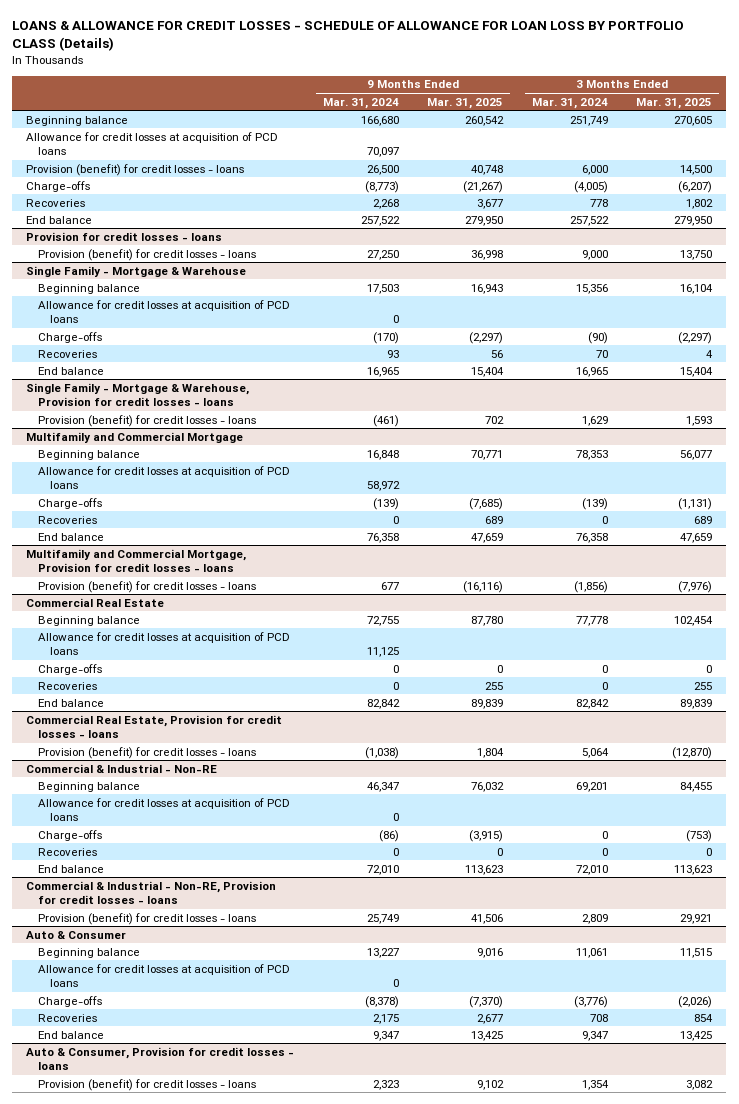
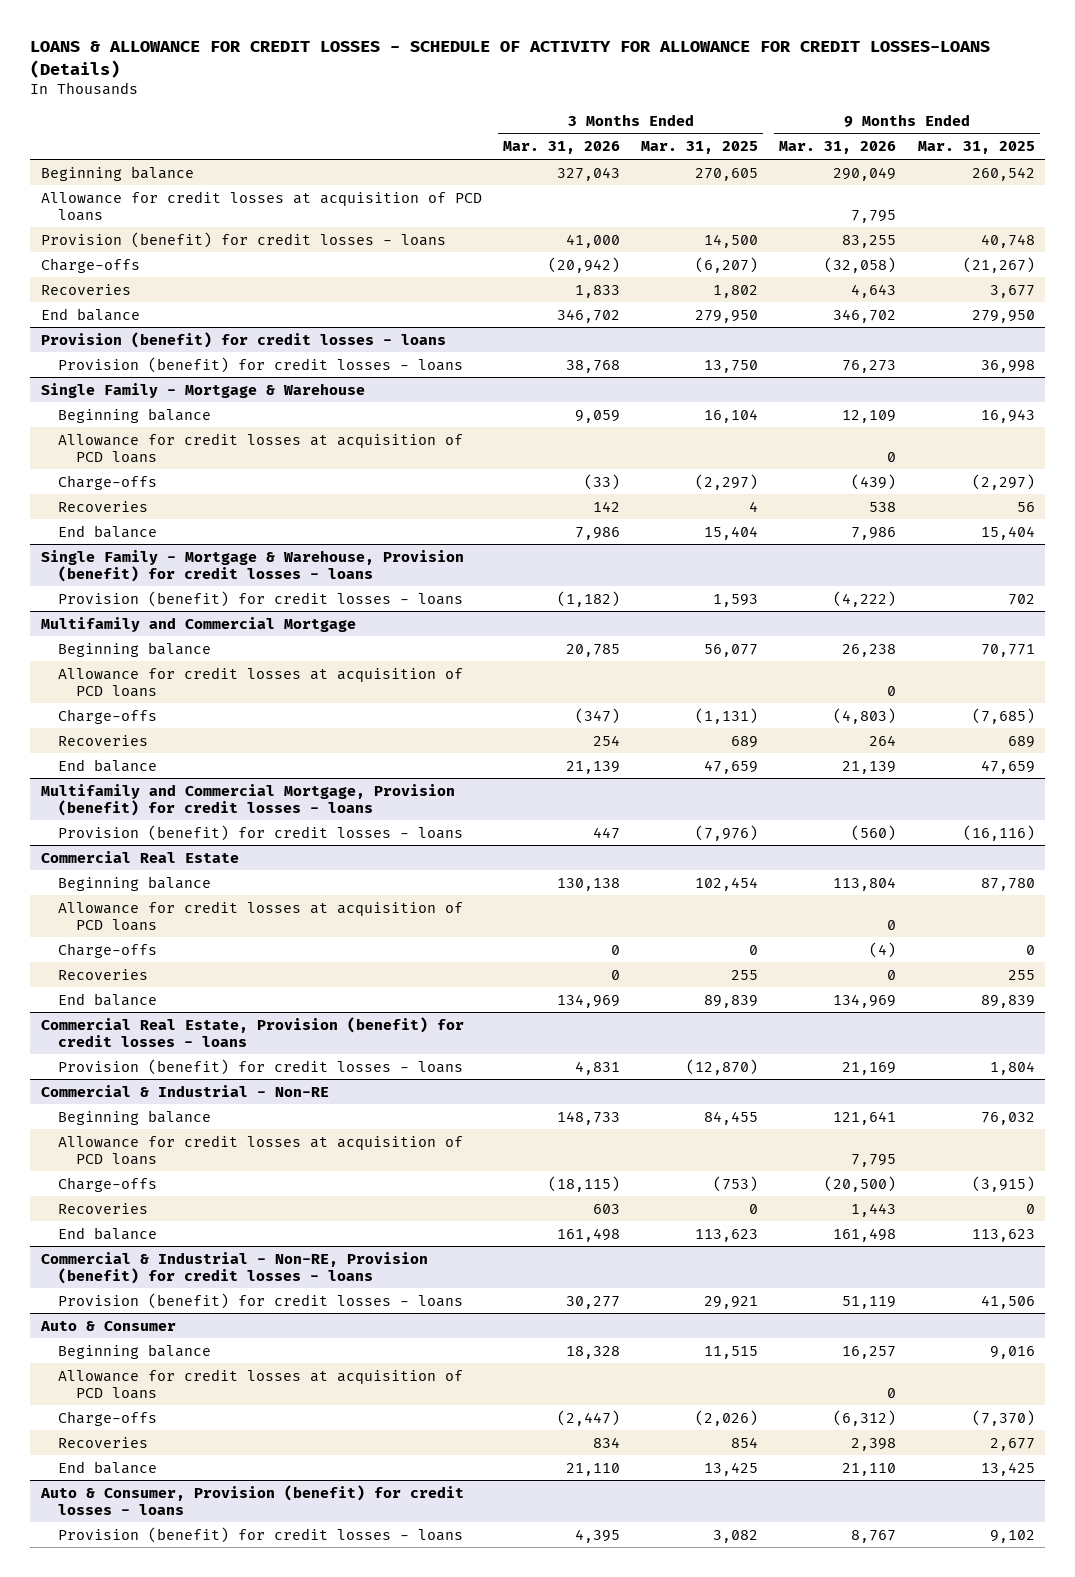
[12,21,685,52] LOANS & ALLOWANCE FOR CREDIT LOSSES - SCHEDULE OF ALLOWANCE FOR LOAN LOSS BY PORTFOLIO CLASS (Details) -> [30,41,991,78] LOANS & ALLOWANCE FOR CREDIT LOSSES - SCHEDULE OF ACTIVITY FOR ALLOWANCE FOR CREDIT LOSSES-LOANS (Details)
[322,97,399,109] Mar. 31, 2024 -> none
[531,97,608,109] Mar. 31, 2024 -> none
none -> [503,141,621,155] Mar. 31, 2026
none -> [779,141,897,155] Mar. 31, 2026
[26,231,223,241] Provision for credit losses - loans -> [40,331,446,348] Provision (benefit) for credit losses - loans
[26,382,250,407] Single Family - Mortgage & Warehouse, Provision for credit losses - loans -> [40,549,464,582] Single Family - Mortgage & Warehouse, Provision (benefit) for credit losses - loans
[26,548,247,573] Multifamily and Commercial Mortgage, Provision for credit losses - loans -> [40,783,455,816] Multifamily and Commercial Mortgage, Provision (benefit) for credit losses - loans
[26,714,283,739] Commercial Real Estate, Provision for credit losses - loans -> [40,1016,464,1047] Commercial Real Estate, Provision (benefit) for credit losses - loans
[26,880,277,905] Commercial & Industrial - Non-RE, Provision for credit losses - loans -> [40,1251,428,1284] Commercial & Industrial - Non-RE, Provision (benefit) for credit losses - loans
[26,1046,295,1071] Auto & Consumer, Provision for credit losses - loans -> [39,1484,464,1515] Auto & Consumer, Provision (benefit) for credit losses - loans

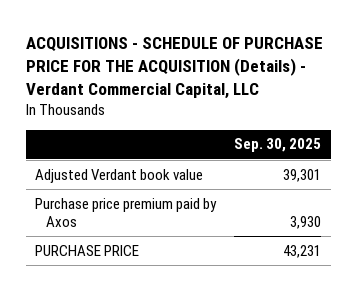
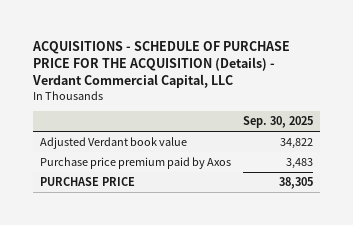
[283,168,322,182] 39,301 -> [280,138,314,150] 34,822
[290,215,322,229] 3,930 -> [286,158,314,170] 3,483
[283,244,322,258] 43,231 -> [279,177,314,190] 38,305

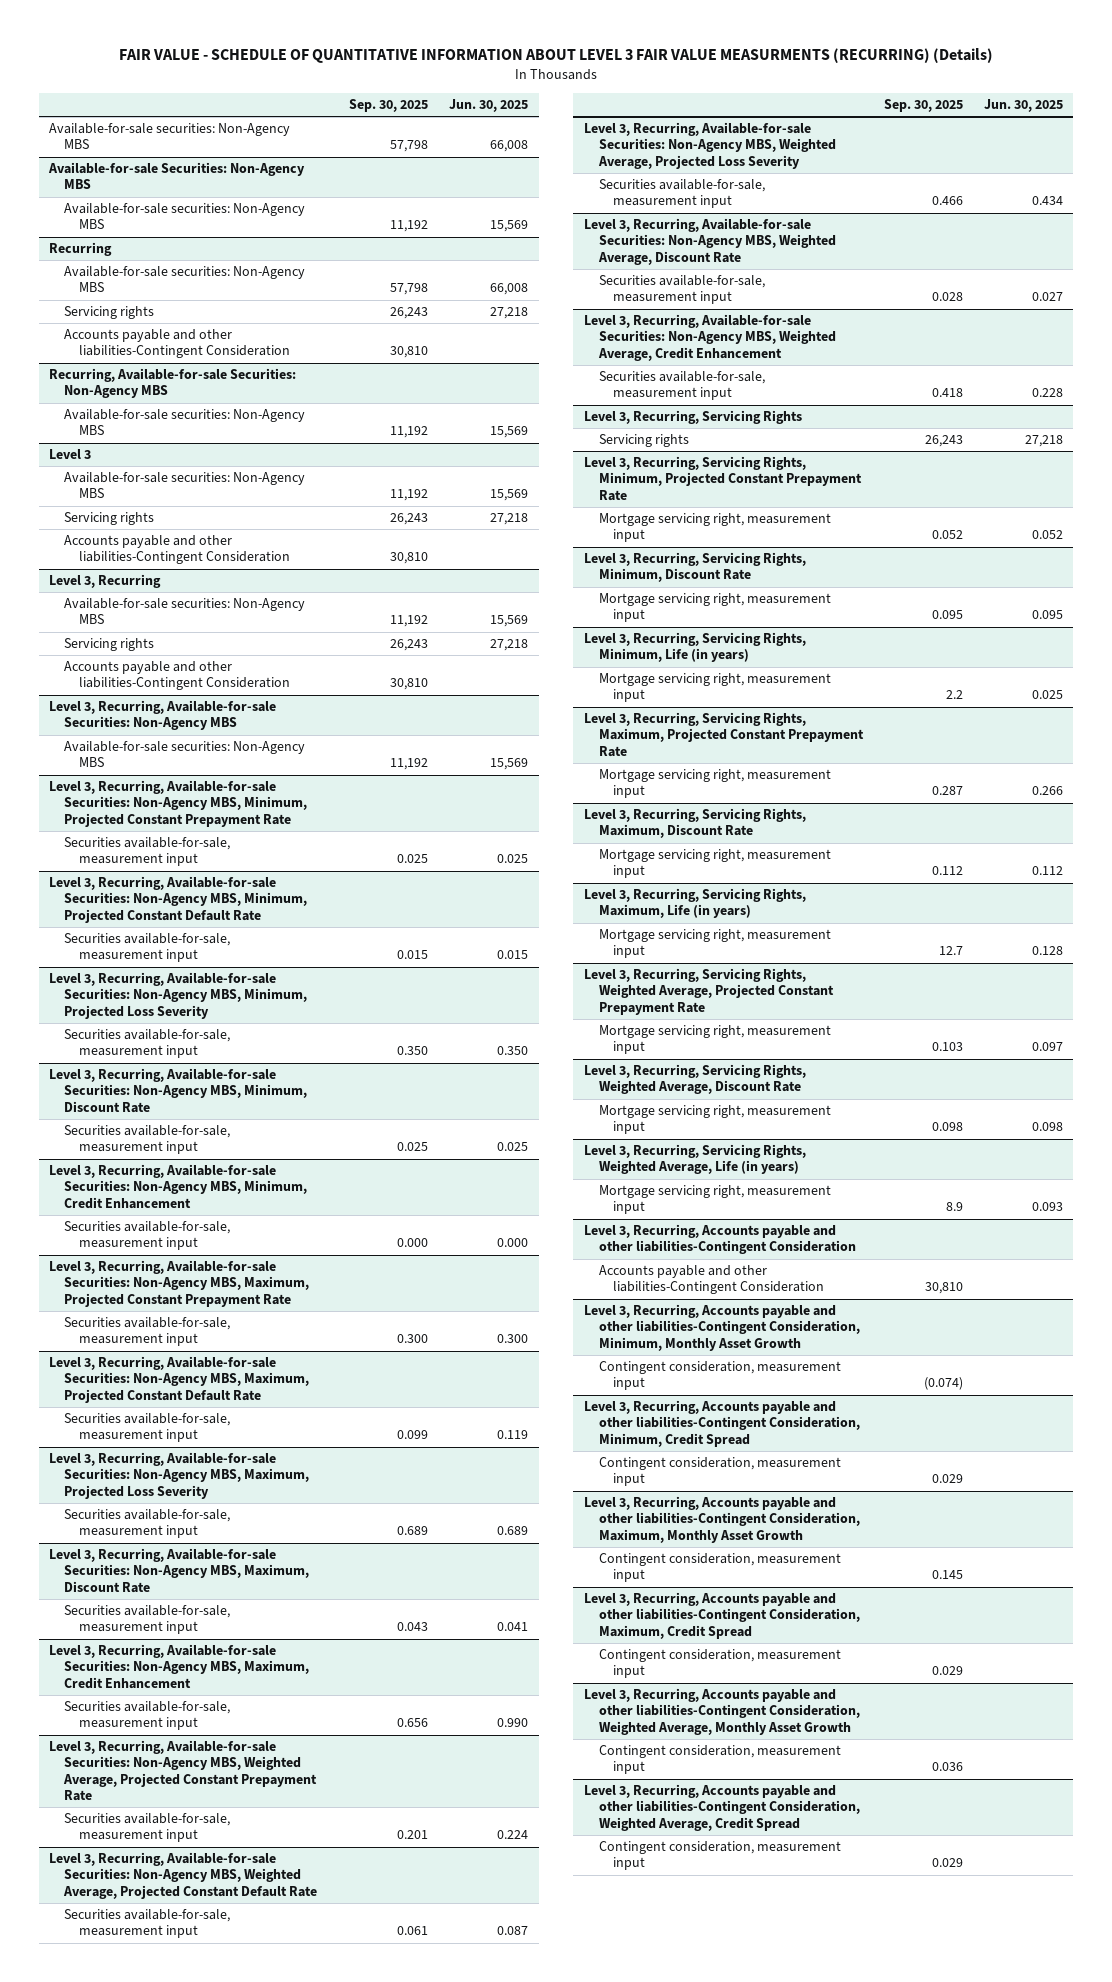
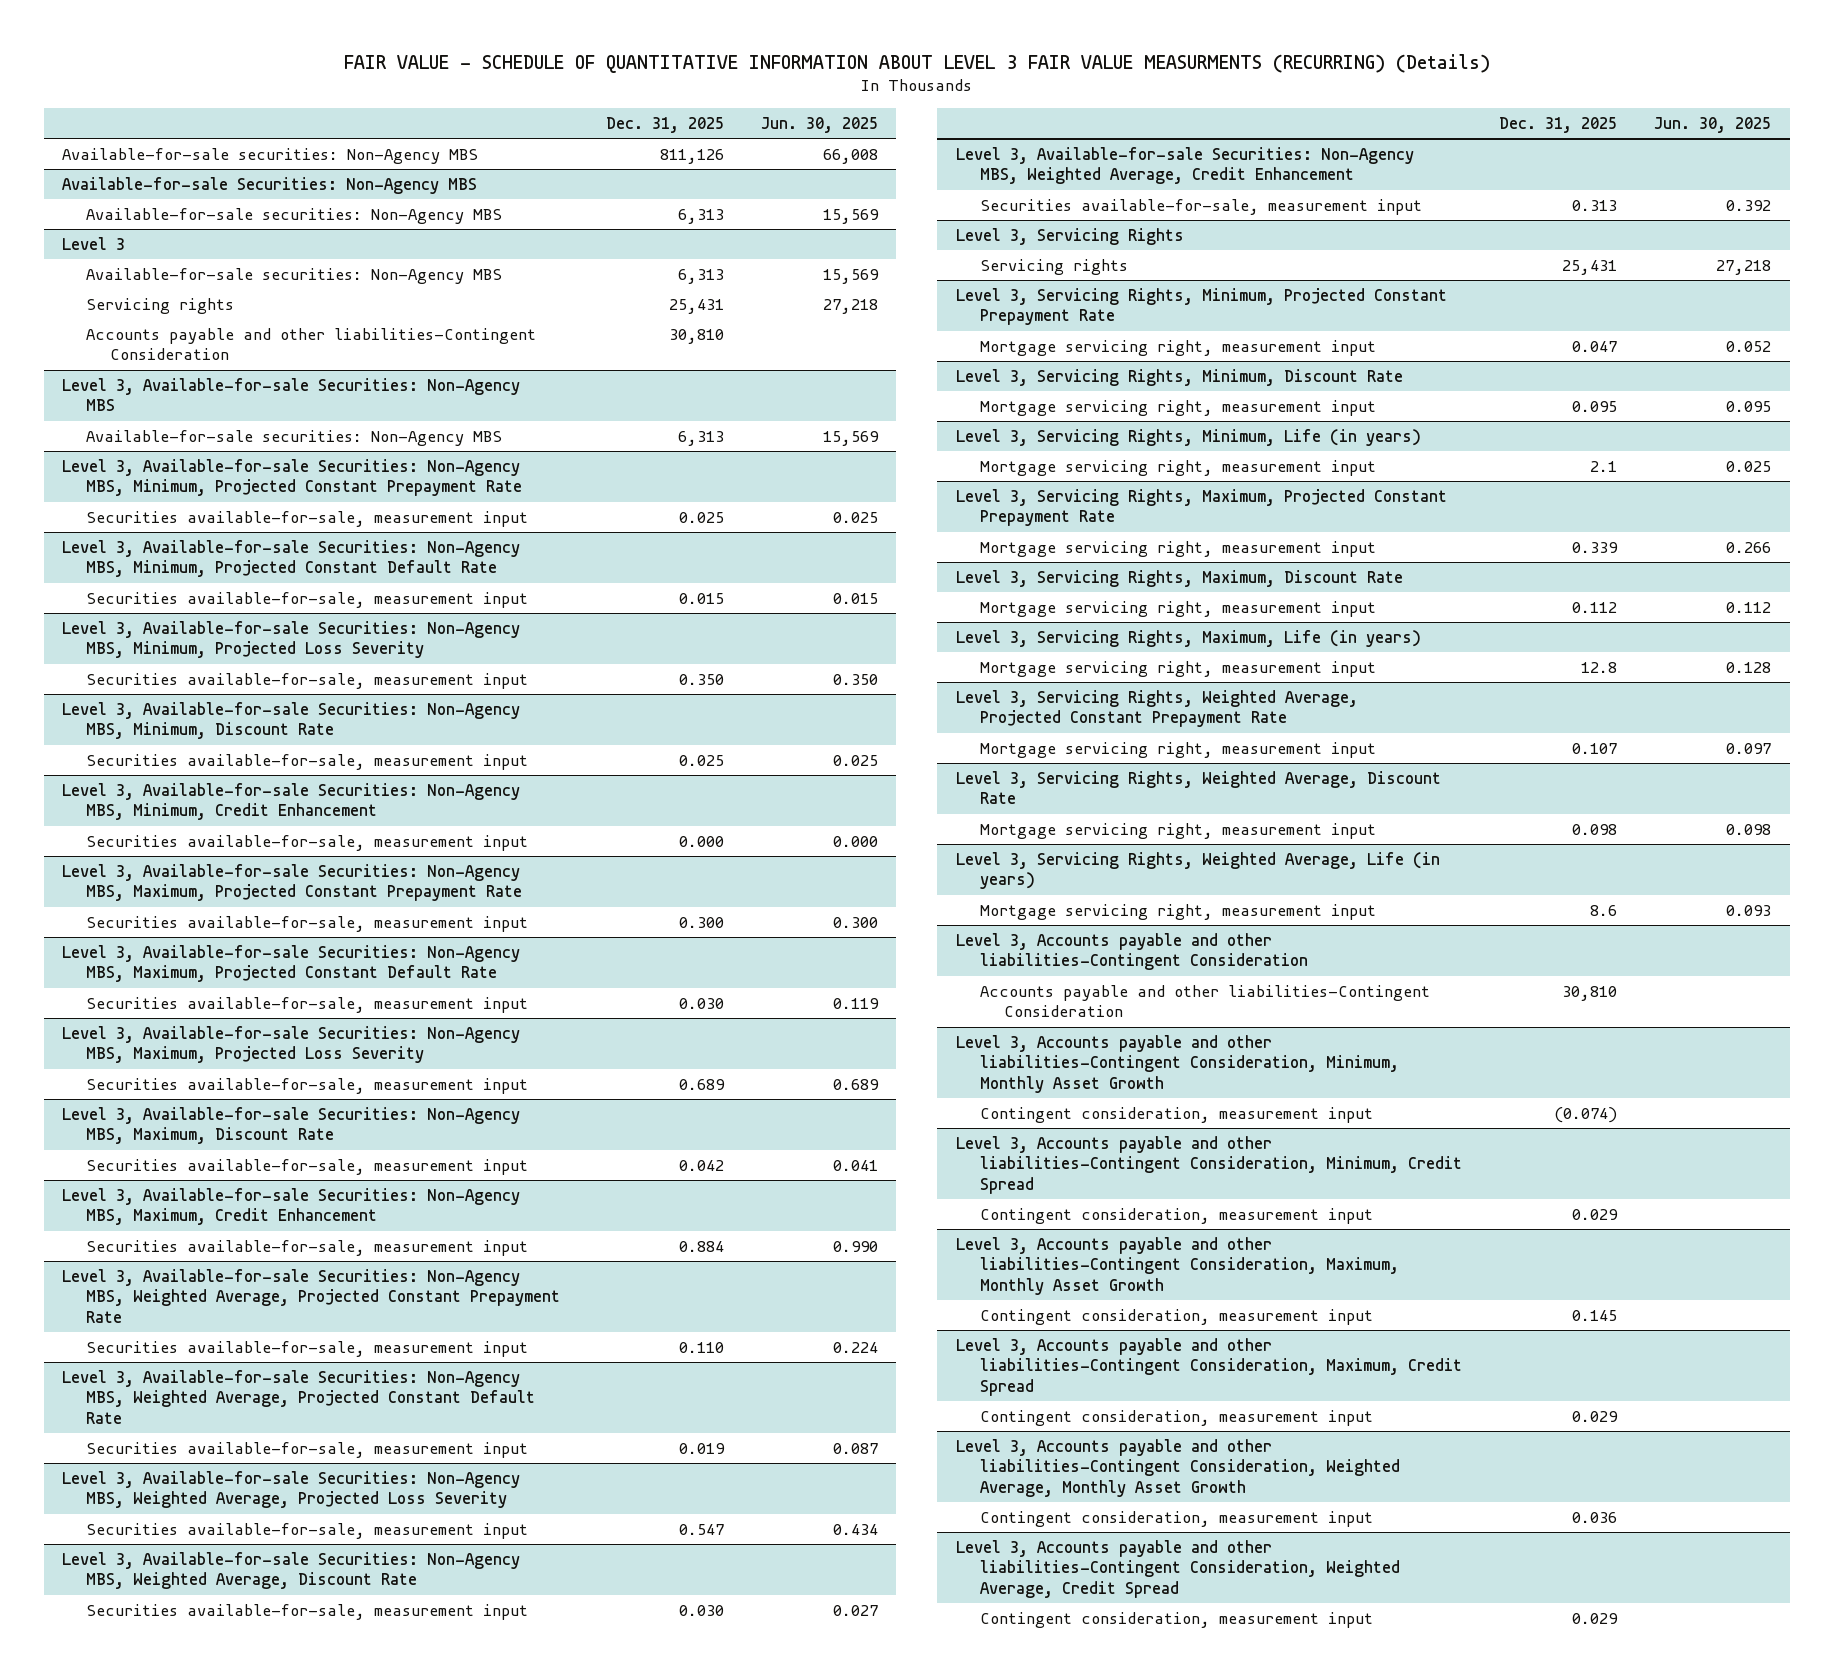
[349,98,429,112] Sep. 30, 2025 -> none
none -> [605,116,724,133] Dec. 31, 2025
[49,242,113,257] Recurring -> none
[64,266,306,293] Available-for-sale securities: Non-Agency MBS -> none
[64,306,155,320] Servicing rights -> none
[64,329,290,359] Accounts payable and other liabilities-Contingent Consideration -> none
[49,368,297,399] Recurring, Available-for-sale Securities: Non-Agency MBS -> none
[64,409,306,436] Available-for-sale securities: Non-Agency MBS -> none
[49,574,162,589] Level 3, Recurring -> none
[64,598,306,625] Available-for-sale securities: Non-Agency MBS -> none
[64,638,155,652] Servicing rights -> none
[64,661,290,691] Accounts payable and other liabilities-Contingent Consideration -> none
[49,700,277,731] Level 3, Recurring, Available-for-sale Securities: Non-Agency MBS -> [62,377,521,412] Level 3, Available-for-sale Securities: Non-Agency MBS
[49,780,308,827] Level 3, Recurring, Available-for-sale Securities: Non-Agency MBS, Minimum, Projected Constant Prepayment Rate -> [62,458,523,497] Level 3, Available-for-sale Securities: Non-Agency MBS, Minimum, Projected Constant Prepayment Rate
[49,876,308,923] Level 3, Recurring, Available-for-sale Securities: Non-Agency MBS, Minimum, Projected Constant Default Rate -> [62,539,521,578] Level 3, Available-for-sale Securities: Non-Agency MBS, Minimum, Projected Constant Default Rate
[49,972,308,1019] Level 3, Recurring, Available-for-sale Securities: Non-Agency MBS, Minimum, Projected Loss Severity -> [62,620,521,659] Level 3, Available-for-sale Securities: Non-Agency MBS, Minimum, Projected Loss Severity
[49,1068,308,1113] Level 3, Recurring, Available-for-sale Securities: Non-Agency MBS, Minimum, Discount Rate -> [62,701,521,740] Level 3, Available-for-sale Securities: Non-Agency MBS, Minimum, Discount Rate
[49,1164,308,1209] Level 3, Recurring, Available-for-sale Securities: Non-Agency MBS, Minimum, Credit Enhancement -> [62,782,521,821] Level 3, Available-for-sale Securities: Non-Agency MBS, Minimum, Credit Enhancement
[49,1260,310,1307] Level 3, Recurring, Available-for-sale Securities: Non-Agency MBS, Maximum, Projected Constant Prepayment Rate -> [62,863,523,902] Level 3, Available-for-sale Securities: Non-Agency MBS, Maximum, Projected Constant Prepayment Rate
[49,1356,310,1403] Level 3, Recurring, Available-for-sale Securities: Non-Agency MBS, Maximum, Projected Constant Default Rate -> [62,944,521,983] Level 3, Available-for-sale Securities: Non-Agency MBS, Maximum, Projected Constant Default Rate
[49,1452,310,1499] Level 3, Recurring, Available-for-sale Securities: Non-Agency MBS, Maximum, Projected Loss Severity -> [62,1025,521,1064] Level 3, Available-for-sale Securities: Non-Agency MBS, Maximum, Projected Loss Severity
[49,1548,310,1593] Level 3, Recurring, Available-for-sale Securities: Non-Agency MBS, Maximum, Discount Rate -> [62,1106,521,1145] Level 3, Available-for-sale Securities: Non-Agency MBS, Maximum, Discount Rate
[49,1644,310,1689] Level 3, Recurring, Available-for-sale Securities: Non-Agency MBS, Maximum, Credit Enhancement -> [62,1187,521,1226] Level 3, Available-for-sale Securities: Non-Agency MBS, Maximum, Credit Enhancement
[49,1740,318,1801] Level 3, Recurring, Available-for-sale Securities: Non-Agency MBS, Weighted Average, Projected Constant Prepayment Rate -> [62,1268,561,1323] Level 3, Available-for-sale Securities: Non-Agency MBS, Weighted Average, Projected Constant Prepayment Rate
[49,1852,318,1899] Level 3, Recurring, Available-for-sale Securities: Non-Agency MBS, Weighted Average, Projected Constant Default Rate -> [62,1369,536,1424] Level 3, Available-for-sale Securities: Non-Agency MBS, Weighted Average, Projected Constant Default Rate
[583,122,836,169] Level 3, Recurring, Available-for-sale Securities: Non-Agency MBS, Weighted Average, Projected Loss Severity -> [62,1470,521,1509] Level 3, Available-for-sale Securities: Non-Agency MBS, Weighted Average, Projected Loss Severity
[583,218,836,265] Level 3, Recurring, Available-for-sale Securities: Non-Agency MBS, Weighted Average, Discount Rate -> [62,1551,521,1590] Level 3, Available-for-sale Securities: Non-Agency MBS, Weighted Average, Discount Rate
[583,314,836,361] Level 3, Recurring, Available-for-sale Securities: Non-Agency MBS, Weighted Average, Credit Enhancement -> [956,146,1415,185] Level 3, Available-for-sale Securities: Non-Agency MBS, Weighted Average, Credit Enhancement
[1031,388,1063,398] 0.228 -> [1726,199,1772,211] 0.392
[583,410,802,425] Level 3, Recurring, Servicing Rights -> [956,227,1185,245] Level 3, Servicing Rights
[583,456,862,501] Level 3, Recurring, Servicing Rights, Minimum, Projected Constant Prepayment Rate -> [956,287,1448,326] Level 3, Servicing Rights, Minimum, Projected Constant Prepayment Rate
[583,552,806,583] Level 3, Recurring, Servicing Rights, Minimum, Discount Rate -> [956,368,1404,386] Level 3, Servicing Rights, Minimum, Discount Rate
[583,632,806,663] Level 3, Recurring, Servicing Rights, Minimum, Life (in years) -> [956,428,1422,446] Level 3, Servicing Rights, Minimum, Life (in years)
[583,712,864,757] Level 3, Recurring, Servicing Rights, Maximum, Projected Constant Prepayment Rate -> [956,488,1448,527] Level 3, Servicing Rights, Maximum, Projected Constant Prepayment Rate
[583,808,806,839] Level 3, Recurring, Servicing Rights, Maximum, Discount Rate -> [956,569,1404,587] Level 3, Servicing Rights, Maximum, Discount Rate
[583,888,806,919] Level 3, Recurring, Servicing Rights, Maximum, Life (in years) -> [956,629,1422,647] Level 3, Servicing Rights, Maximum, Life (in years)
[583,968,834,1015] Level 3, Recurring, Servicing Rights, Weighted Average, Projected Constant Prepayment Rate -> [956,689,1359,728] Level 3, Servicing Rights, Weighted Average, Projected Constant Prepayment Rate
[583,1064,806,1095] Level 3, Recurring, Servicing Rights, Weighted Average, Discount Rate -> [956,770,1442,805] Level 3, Servicing Rights, Weighted Average, Discount Rate
[583,1144,806,1175] Level 3, Recurring, Servicing Rights, Weighted Average, Life (in years) -> [956,851,1441,890] Level 3, Servicing Rights, Weighted Average, Life (in years)
[583,1224,856,1255] Level 3, Recurring, Accounts payable and other liabilities-Contingent Consideration -> [956,932,1308,971] Level 3, Accounts payable and other liabilities-Contingent Consideration
[583,1304,860,1351] Level 3, Recurring, Accounts payable and other liabilities-Contingent Consideration, Minimum, Monthly Asset Growth -> [956,1034,1399,1093] Level 3, Accounts payable and other liabilities-Contingent Consideration, Minimum, Monthly Asset Growth
[583,1400,860,1447] Level 3, Recurring, Accounts payable and other liabilities-Contingent Consideration, Minimum, Credit Spread -> [956,1135,1462,1194] Level 3, Accounts payable and other liabilities-Contingent Consideration, Minimum, Credit Spread
[583,1496,860,1543] Level 3, Recurring, Accounts payable and other liabilities-Contingent Consideration, Maximum, Monthly Asset Growth -> [956,1236,1399,1295] Level 3, Accounts payable and other liabilities-Contingent Consideration, Maximum, Monthly Asset Growth
[583,1592,860,1639] Level 3, Recurring, Accounts payable and other liabilities-Contingent Consideration, Maximum, Credit Spread -> [956,1337,1462,1396] Level 3, Accounts payable and other liabilities-Contingent Consideration, Maximum, Credit Spread
[583,1688,860,1735] Level 3, Recurring, Accounts payable and other liabilities-Contingent Consideration, Weighted Average, Monthly Asset Growth -> [956,1438,1400,1497] Level 3, Accounts payable and other liabilities-Contingent Consideration, Weighted Average, Monthly Asset Growth
[583,1784,860,1831] Level 3, Recurring, Accounts payable and other liabilities-Contingent Consideration, Weighted Average, Credit Spread -> [956,1539,1400,1598] Level 3, Accounts payable and other liabilities-Contingent Consideration, Weighted Average, Credit Spread

